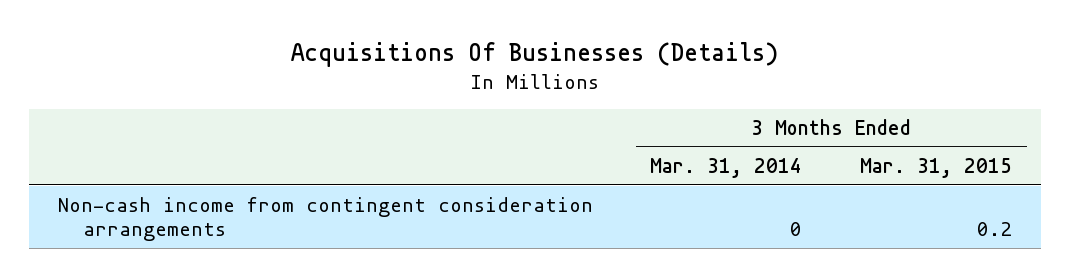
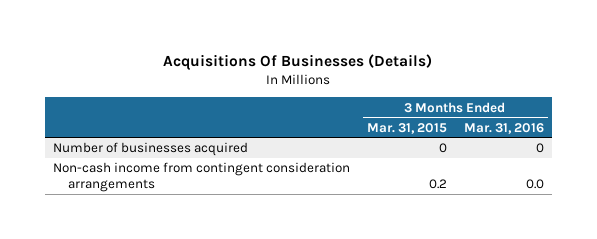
[650,157,803,178] Mar. 31, 2014 -> none
none -> [463,122,544,134] Mar. 31, 2016
none -> [53,142,249,157] Number of businesses acquired

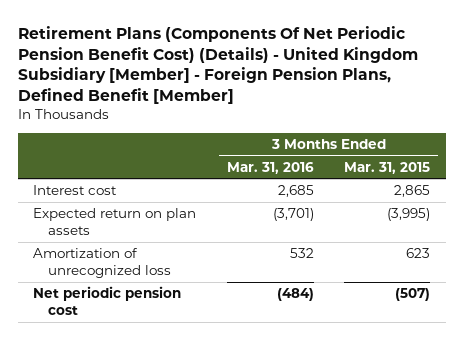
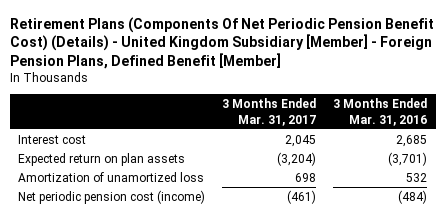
[344,161,431,174] Mar. 31, 2015 -> none
none -> [222,98,317,126] 3 Months Ended Mar. 31, 2017
[33,248,172,278] Amortization of unrecognized loss -> [18,171,205,182] Amortization of unamortized loss
[33,286,182,315] Net periodic pension cost -> [18,189,206,204] Net periodic pension cost (income)

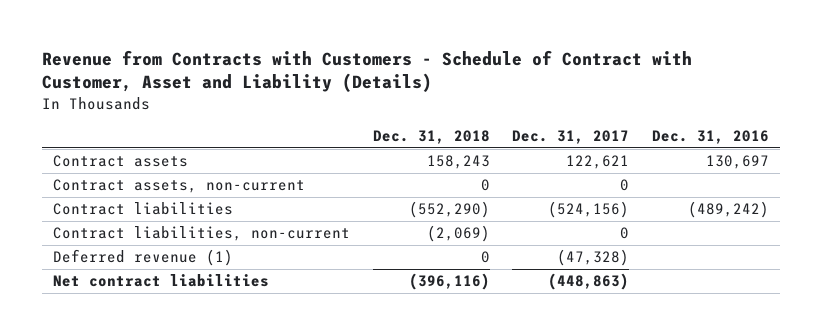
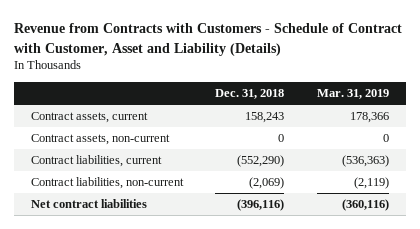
[512,129,630,144] Dec. 31, 2017 -> none
[651,129,769,144] Dec. 31, 2016 -> none
none -> [317,88,390,99] Mar. 31, 2019
[52,155,188,168] Contract assets -> [30,112,148,124] Contract assets, current
[52,202,233,216] Contract liabilities -> [30,155,162,168] Contract liabilities, current
[52,249,233,267] Deferred revenue (1) -> none

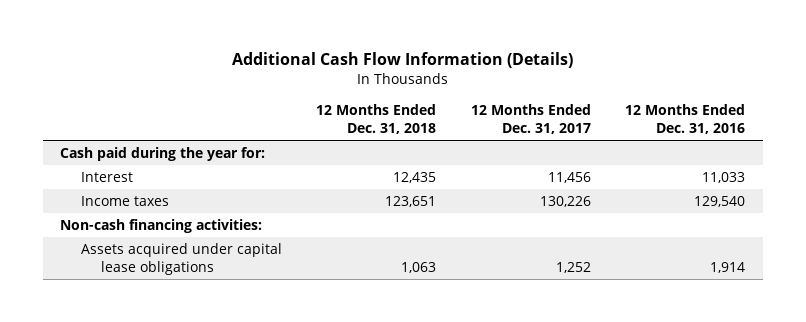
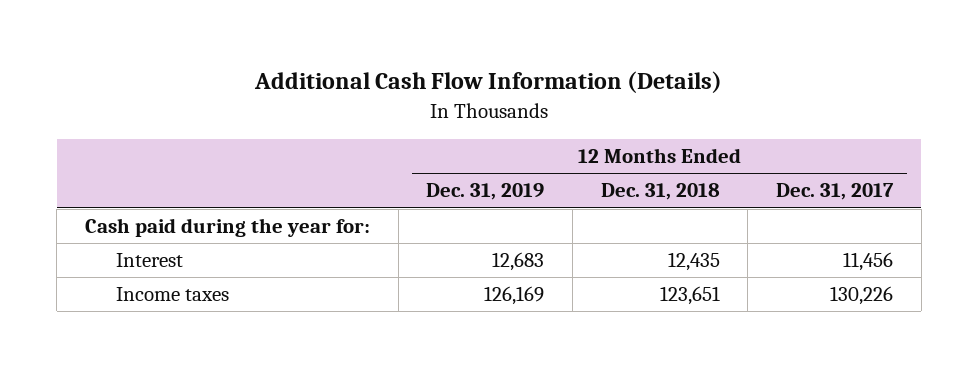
[625,103,746,135] 12 Months Ended Dec. 31, 2016 -> none
none -> [426,183,545,201] Dec. 31, 2019
[60,219,263,234] Non-cash financing activities: -> none
[80,243,282,276] Assets acquired under capital lease obligations -> none

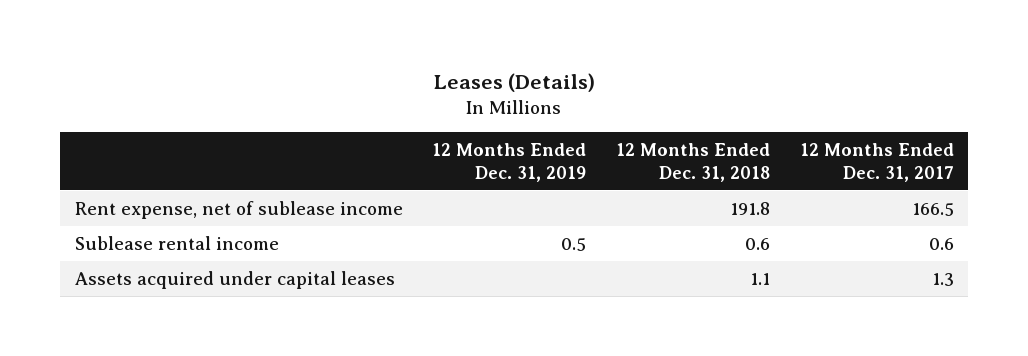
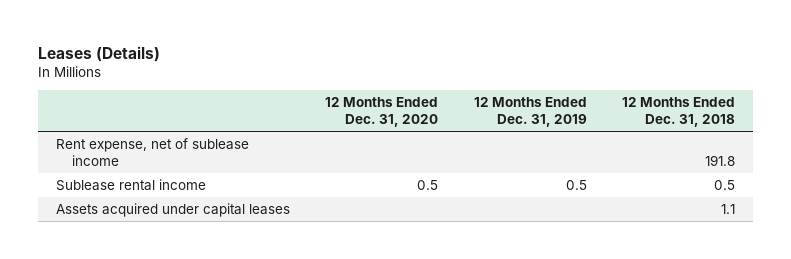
[799,143,954,182] 12 Months Ended Dec. 31, 2017 -> none
none -> [325,97,439,128] 12 Months Ended Dec. 31, 2020
[744,238,770,251] 0.6 -> [714,180,736,191] 0.5

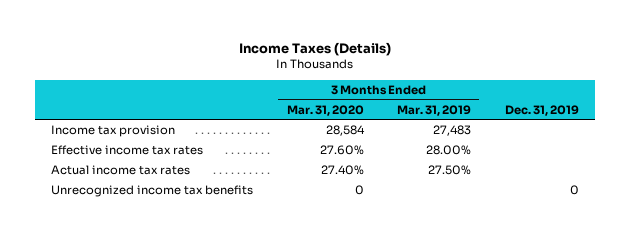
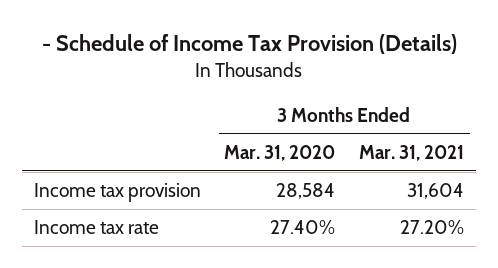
[238,41,391,56] Income Taxes (Details) -> [41,34,457,55] - Schedule of Income Tax Provision (Details)
[397,104,472,116] Mar. 31, 2019 -> none
[504,104,579,116] Dec. 31, 2019 -> none
none -> [359,144,465,161] Mar. 31, 2021
[51,145,204,156] Effective income tax rates -> none
[51,185,254,198] Unrecognized income tax benefits -> none
[51,165,191,176] Actual income tax rates -> [33,220,159,235] Income tax rate

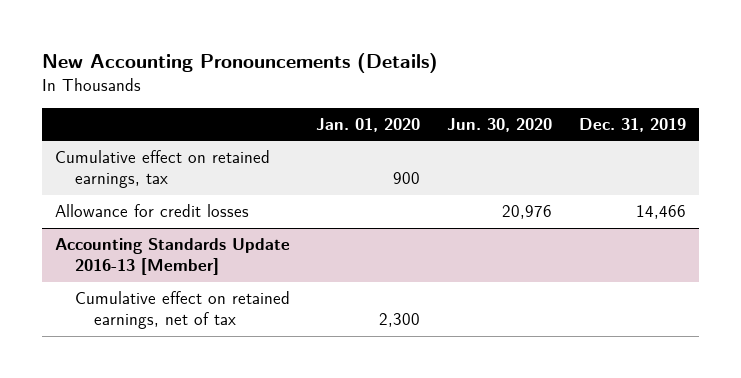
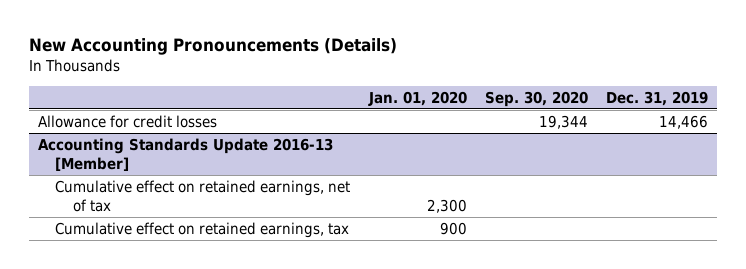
[447,117,553,132] Jun. 30, 2020 -> none
none -> [484,90,588,107] Sep. 30, 2020
[54,150,270,189] Cumulative effect on retained earnings, tax -> none
none -> [55,221,350,238] Cumulative effect on retained earnings, tax

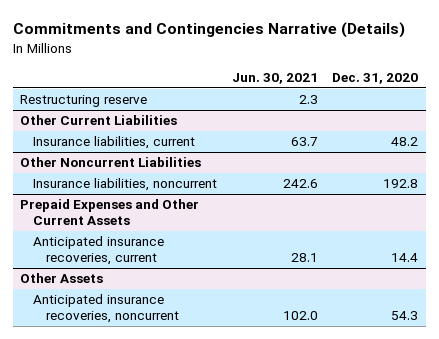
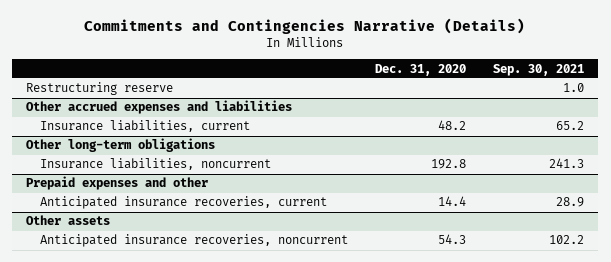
[231,72,318,84] Jun. 30, 2021 -> none
none -> [493,63,585,76] Sep. 30, 2021
[20,115,178,126] Other Current Liabilities -> [26,100,293,115] Other accrued expenses and liabilities
[20,157,202,168] Other Noncurrent Liabilities -> [26,138,216,153] Other long-term obligations
[20,199,200,226] Prepaid Expenses and Other Current Assets -> [26,176,209,191] Prepaid expenses and other
[20,273,104,284] Other Assets -> [26,215,111,226] Other assets

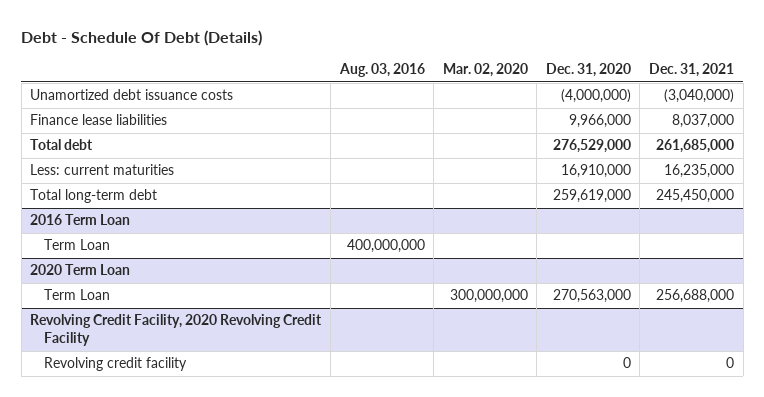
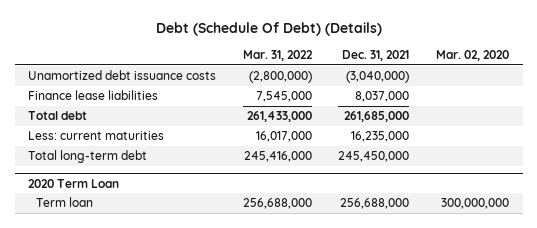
[21,29,263,46] Debt - Schedule Of Debt (Details) -> [155,22,382,37] Debt (Schedule Of Debt) (Details)
[338,63,425,78] Aug. 03, 2016 -> none
[545,63,631,78] Dec. 31, 2020 -> none
none -> [242,50,313,62] Mar. 31, 2022
[30,214,131,226] 2016 Term Loan -> none
[44,239,111,251] Term Loan -> none
[30,314,323,347] Revolving Credit Facility, 2020 Revolving Credit Facility -> none
[44,357,188,372] Revolving credit facility -> none
[44,289,111,301] Term Loan -> [36,197,94,208] Term loan

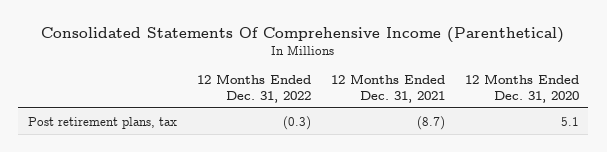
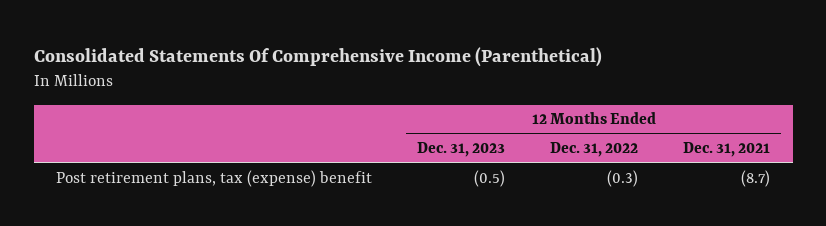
[464,74,579,103] 12 Months Ended Dec. 31, 2020 -> none
none -> [417,141,506,157] Dec. 31, 2023
[28,116,178,129] Post retirement plans, tax -> [56,169,373,187] Post retirement plans, tax (expense) benefit

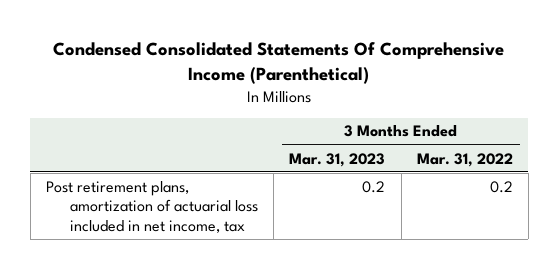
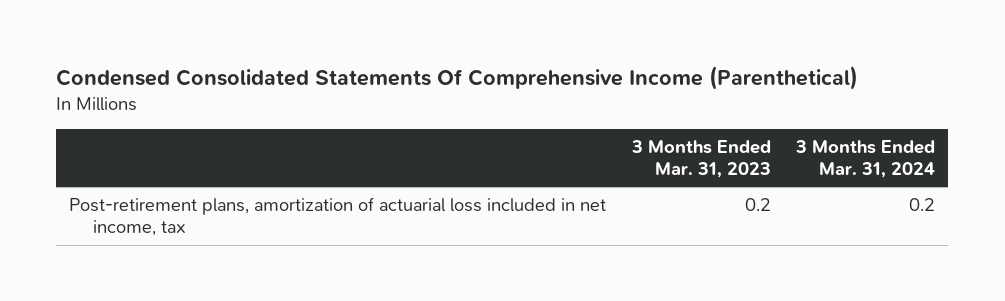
[416,152,513,167] Mar. 31, 2022 -> none
none -> [795,139,936,178] 3 Months Ended Mar. 31, 2024
[46,180,259,233] Post retirement plans, amortization of actuarial loss included in net income, tax -> [69,197,607,237] Post-retirement plans, amortization of actuarial loss included in net income, tax

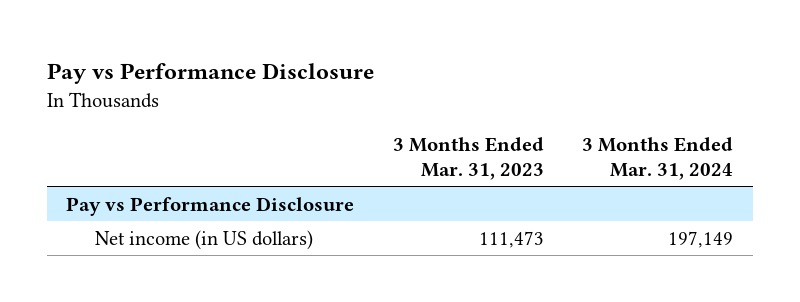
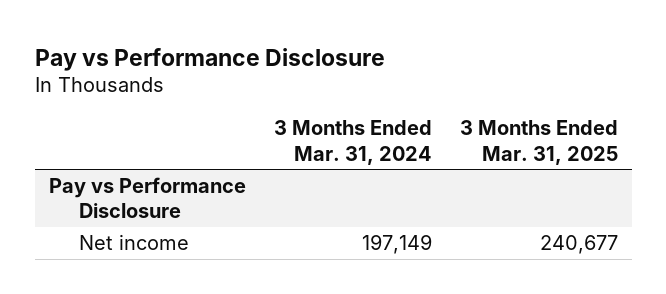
[392,136,544,180] 3 Months Ended Mar. 31, 2023 -> none
none -> [459,120,618,165] 3 Months Ended Mar. 31, 2025
[95,229,314,250] Net income (in US dollars) -> [78,234,189,251] Net income

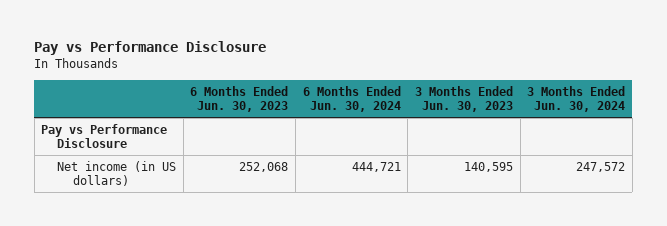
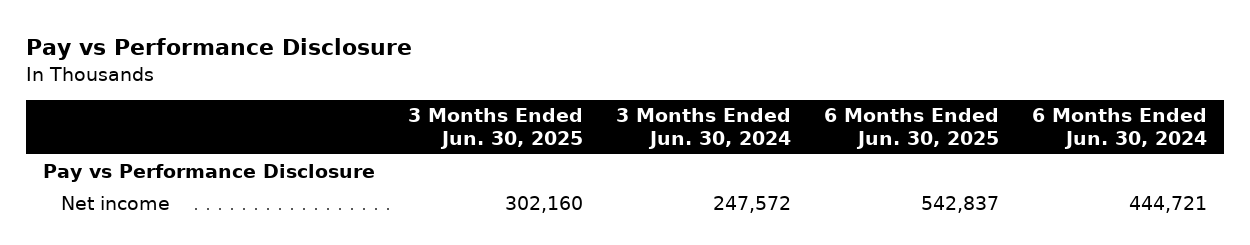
[190,85,289,113] 6 Months Ended Jun. 30, 2023 -> none
[414,85,513,113] 3 Months Ended Jun. 30, 2023 -> none
none -> [407,108,583,149] 3 Months Ended Jun. 30, 2025
none -> [824,108,1000,149] 6 Months Ended Jun. 30, 2025
[57,160,177,187] Net income (in US dollars) -> [61,195,171,210] Net income

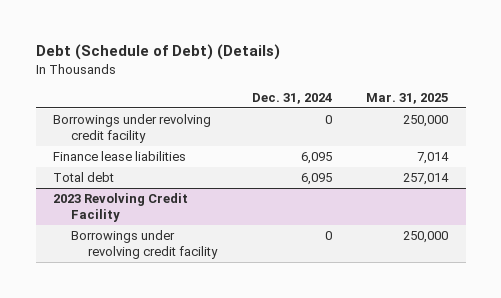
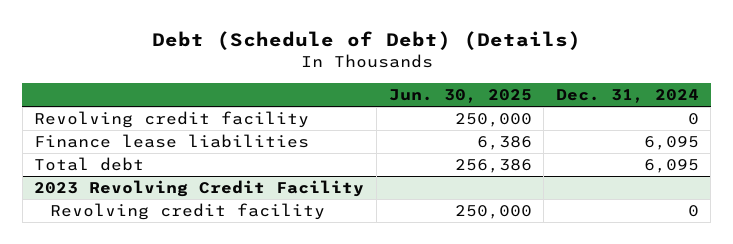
[366,93,449,105] Mar. 31, 2025 -> none
none -> [388,88,532,103] Jun. 30, 2025
[53,113,212,144] Borrowings under revolving credit facility -> [34,111,310,129] Revolving credit facility
[70,229,219,260] Borrowings under revolving credit facility -> [49,203,325,221] Revolving credit facility

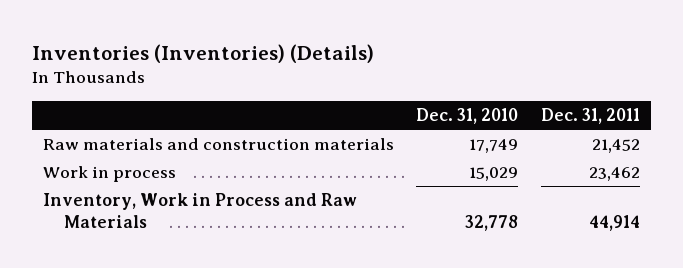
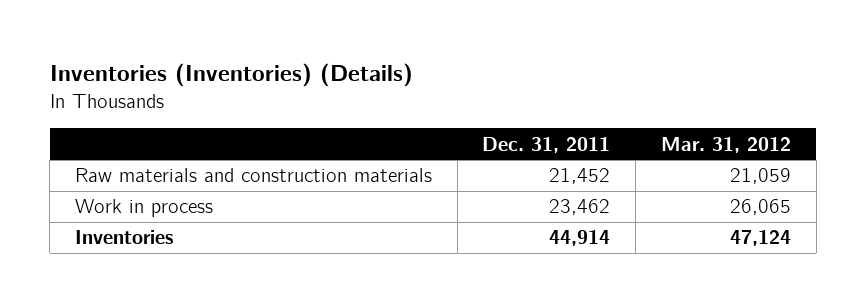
[416,108,519,125] Dec. 31, 2010 -> none
none -> [661,136,792,153] Mar. 31, 2012
[43,193,358,228] Inventory, Work in Process and Raw Materials -> [74,230,173,245] Inventories

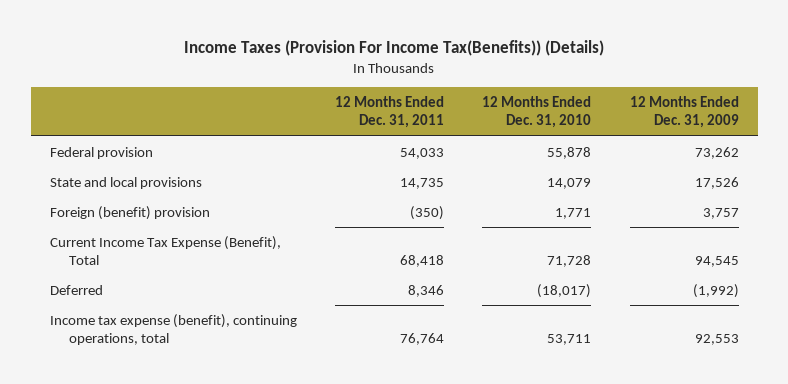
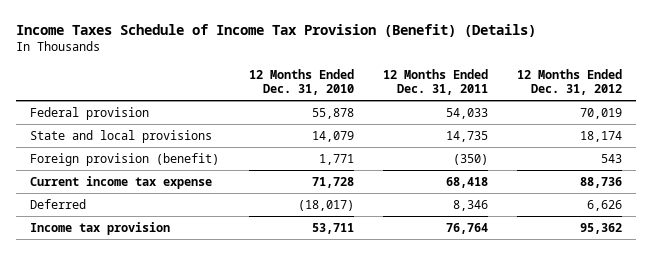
[184,40,605,57] Income Taxes (Provision For Income Tax(Benefits)) (Details) -> [15,23,536,37] Income Taxes Schedule of Income Tax Provision (Benefit) (Details)
[629,95,739,129] 12 Months Ended Dec. 31, 2009 -> none
none -> [516,68,622,96] 12 Months Ended Dec. 31, 2012
[49,205,210,220] Foreign (benefit) provision -> [30,152,220,166] Foreign provision (benefit)
[49,235,281,266] Current Income Tax Expense (Benefit), Total -> [30,175,213,189] Current income tax expense
[49,313,297,346] Income tax expense (benefit), continuing operations, total -> [30,221,171,235] Income tax provision

